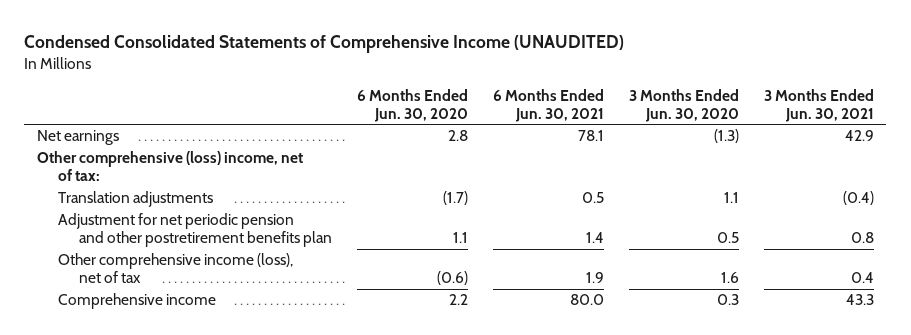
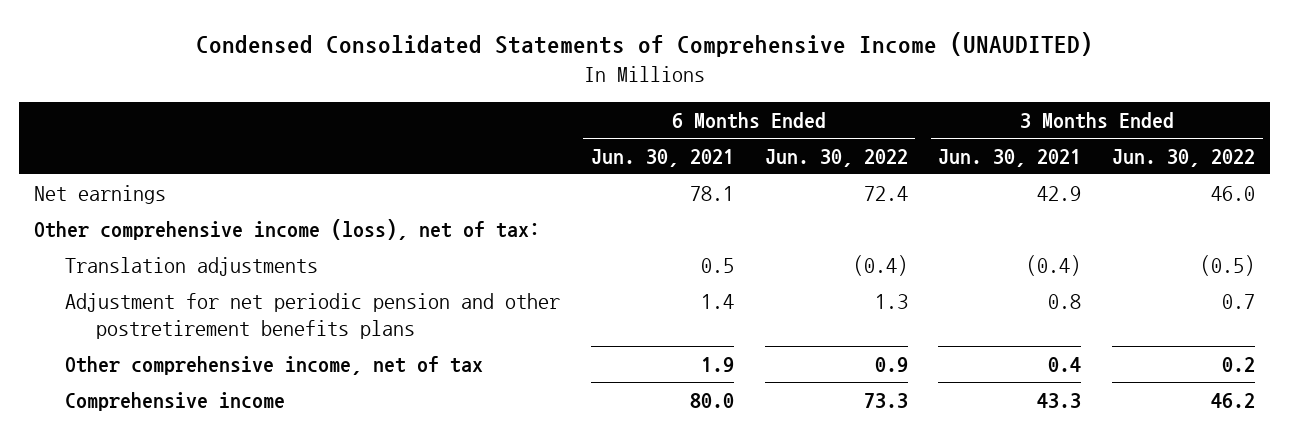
[357,88,469,122] 6 Months Ended Jun. 30, 2020 -> none
[628,88,739,122] 3 Months Ended Jun. 30, 2020 -> none
none -> [764,148,908,167] Jun. 30, 2022
none -> [1112,148,1256,167] Jun. 30, 2022
[36,151,303,182] Other comprehensive (loss) income, net of tax: -> [34,218,541,240] Other comprehensive income (loss), net of tax:
[58,213,333,248] Adjustment for net periodic pension and other postretirement benefits plan -> [65,292,561,339] Adjustment for net periodic pension and other postretirement benefits plans
[58,253,294,284] Other comprehensive income (loss), net of tax -> [65,355,484,375] Other comprehensive income, net of tax

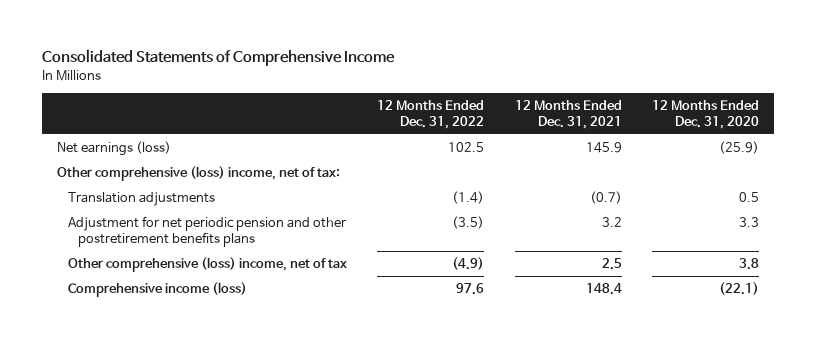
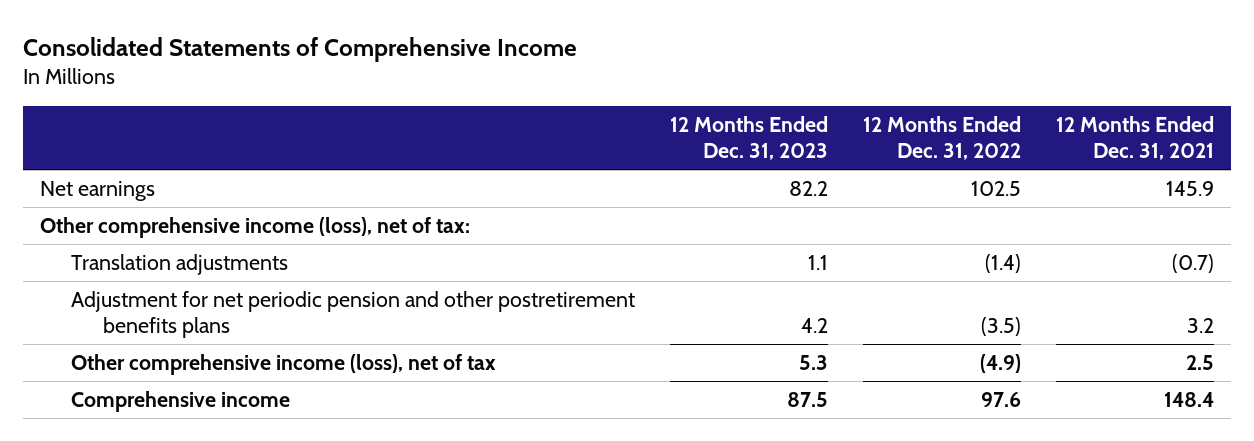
[652,99,760,129] 12 Months Ended Dec. 31, 2020 -> none
none -> [670,115,829,161] 12 Months Ended Dec. 31, 2023
[57,141,172,157] Net earnings (loss) -> [40,180,156,201] Net earnings
[57,166,341,182] Other comprehensive (loss) income, net of tax: -> [40,216,471,238] Other comprehensive income (loss), net of tax:
[67,257,347,273] Other comprehensive (loss) income, net of tax -> [71,353,497,375] Other comprehensive income (loss), net of tax
[67,282,247,298] Comprehensive income (loss) -> [71,390,291,412] Comprehensive income

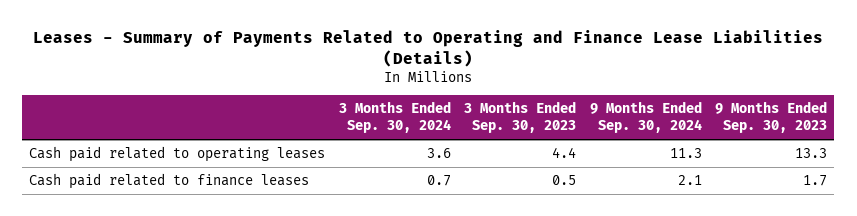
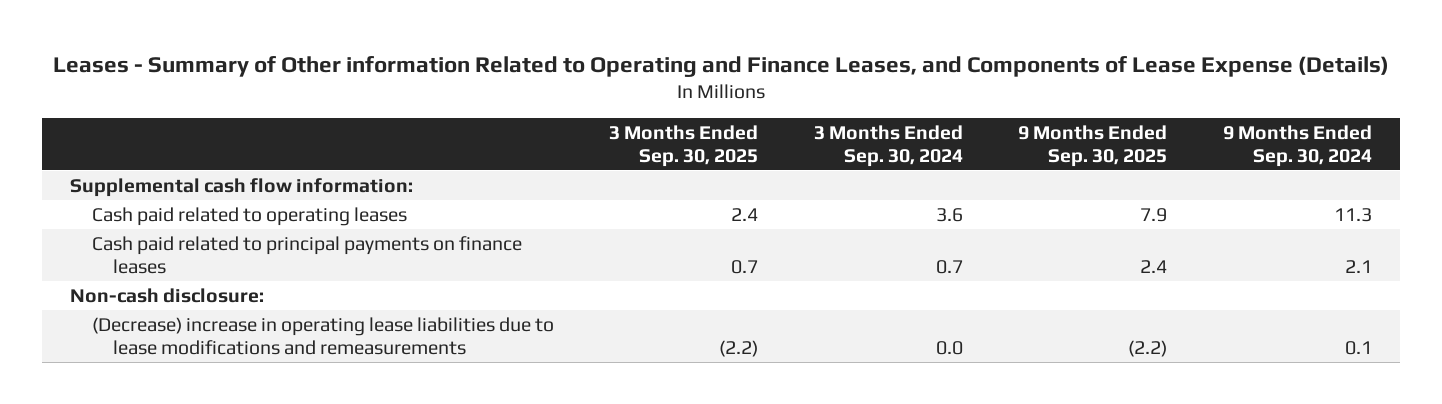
[33,30,824,67] Leases - Summary of Payments Related to Operating and Finance Lease Liabilities (Details) -> [52,56,1389,78] Leases - Summary of Other information Related to Operating and Finance Leases, and Components of Lease Expense (Details)
[464,101,577,134] 3 Months Ended Sep. 30, 2023 -> none
[715,101,828,134] 9 Months Ended Sep. 30, 2023 -> none
none -> [609,124,759,167] 3 Months Ended Sep. 30, 2025
none -> [1018,124,1168,167] 9 Months Ended Sep. 30, 2025
none -> [69,177,413,197] Supplemental cash flow information:
[29,173,310,190] Cash paid related to finance leases -> [91,235,522,274] Cash paid related to principal payments on finance leases
none -> [69,287,264,303] Non-cash disclosure:
none -> [91,316,554,355] (Decrease) increase in operating lease liabilities due to lease modifications and remeasurements

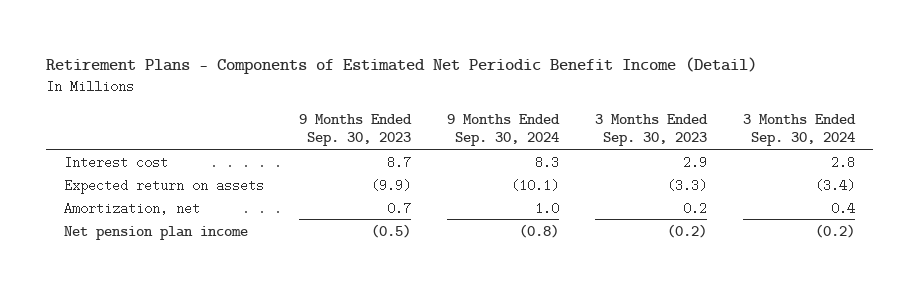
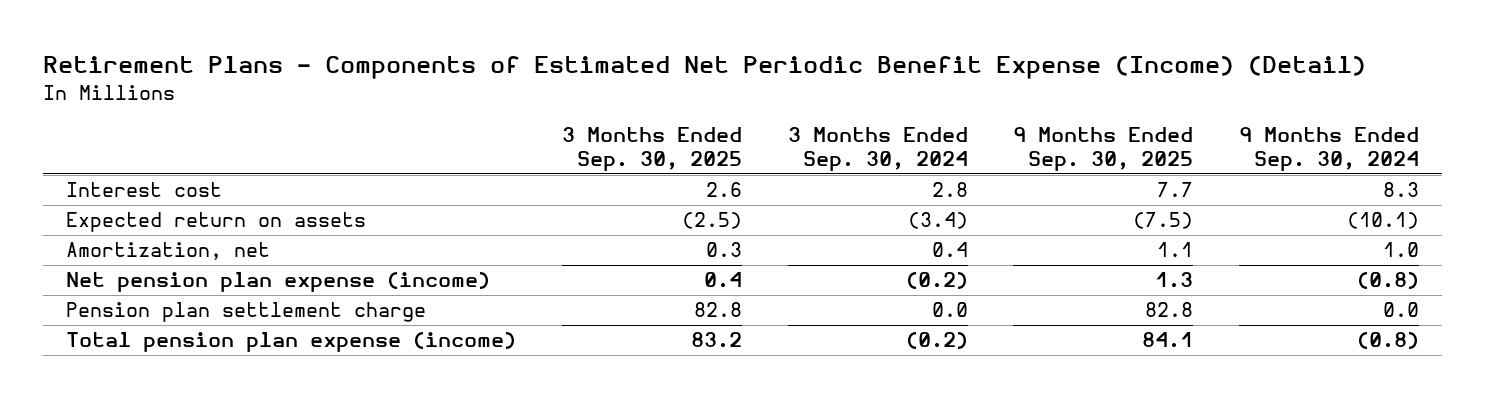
[45,57,757,75] Retirement Plans - Components of Estimated Net Periodic Benefit Income (Detail) -> [42,56,1366,80] Retirement Plans - Components of Estimated Net Periodic Benefit Expense (Income) (Detail)
[299,113,413,147] 9 Months Ended Sep. 30, 2023 -> none
[595,113,709,147] 3 Months Ended Sep. 30, 2023 -> none
none -> [561,126,742,172] 3 Months Ended Sep. 30, 2025
none -> [1013,126,1194,172] 9 Months Ended Sep. 30, 2025
none -> [65,272,490,293] Net pension plan expense (income)
none -> [65,302,426,323] Pension plan settlement charge
[63,225,248,240] Net pension plan income -> [65,332,516,353] Total pension plan expense (income)

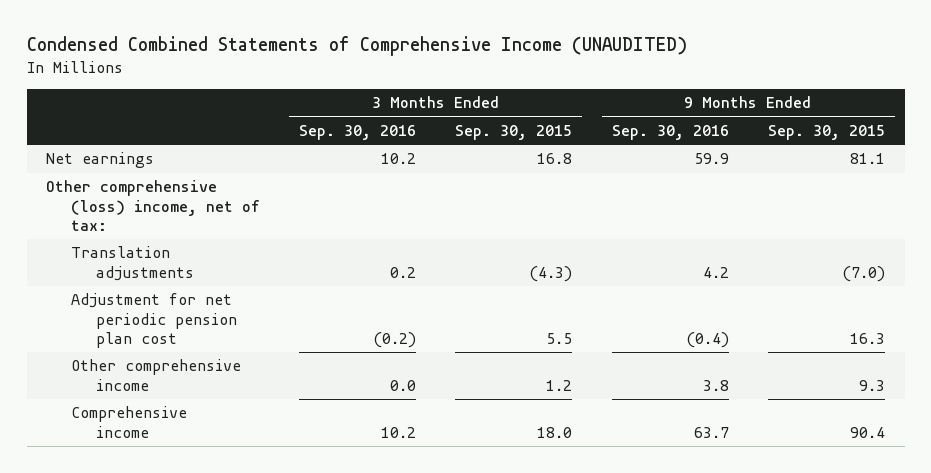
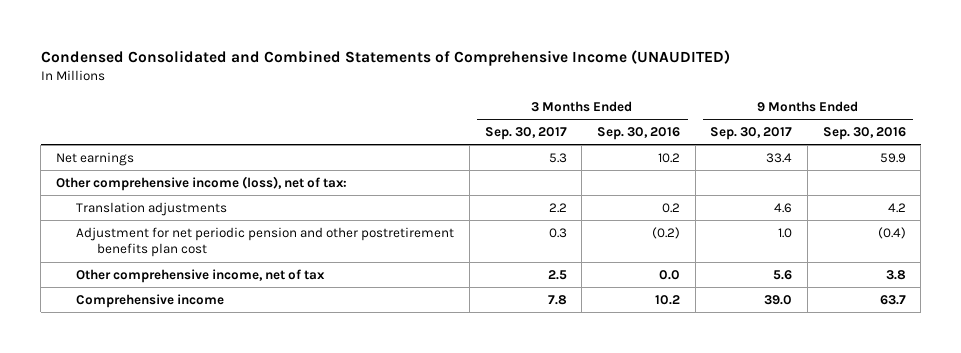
[26,36,687,57] Condensed Combined Statements of Comprehensive Income (UNAUDITED) -> [40,49,730,66] Condensed Consolidated and Combined Statements of Comprehensive Income (UNAUDITED)
[455,124,573,140] Sep. 30, 2015 -> none
[768,124,886,140] Sep. 30, 2015 -> none
none -> [484,127,567,141] Sep. 30, 2017
none -> [710,127,793,141] Sep. 30, 2017
[46,180,261,231] Other comprehensive (loss) income, net of tax: -> [55,175,347,191] Other comprehensive income (loss), net of tax:
[71,293,238,348] Adjustment for net periodic pension plan cost -> [76,226,455,258] Adjustment for net periodic pension and other postretirement benefits plan cost
[71,359,242,391] Other comprehensive income -> [76,268,326,283] Other comprehensive income, net of tax

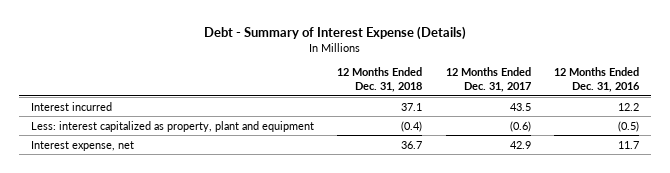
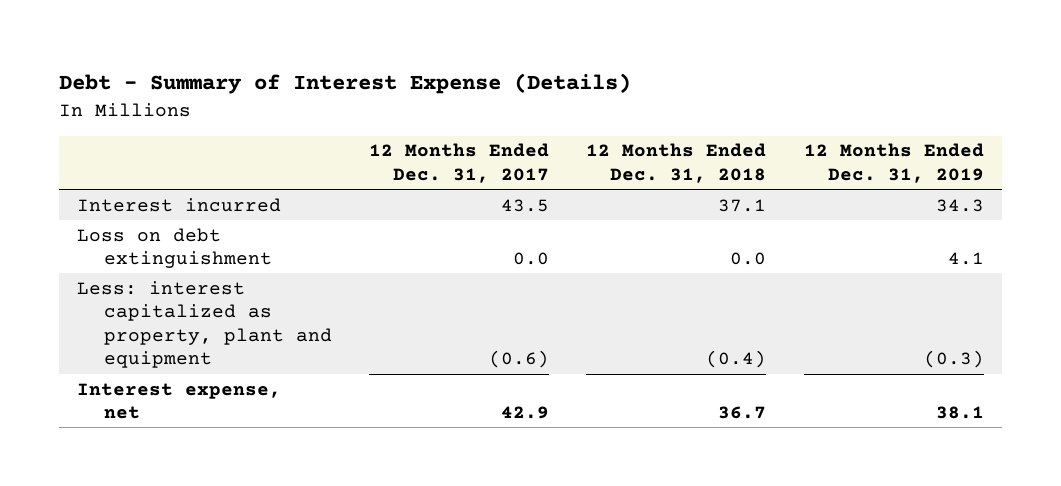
[554,67,641,93] 12 Months Ended Dec. 31, 2016 -> none
none -> [803,143,984,183] 12 Months Ended Dec. 31, 2019
none -> [77,227,273,269] Loss on debt extinguishment

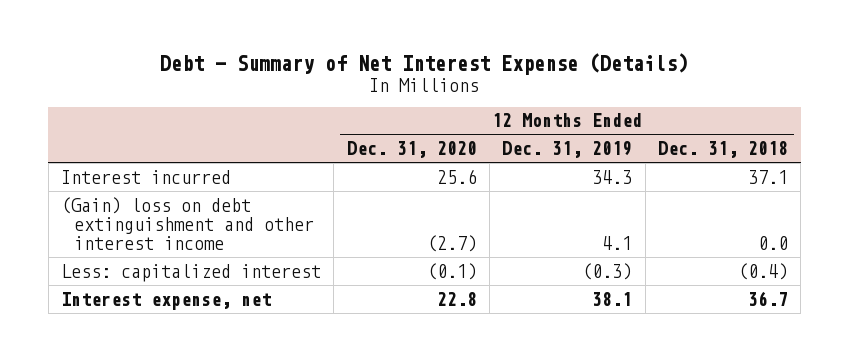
[58,73,631,95] Debt - Summary of Interest Expense (Details) -> [160,53,689,76] Debt - Summary of Net Interest Expense (Details)
[369,143,550,183] 12 Months Ended Dec. 31, 2017 -> none
none -> [346,141,477,159] Dec. 31, 2020
[77,227,273,269] Loss on debt extinguishment -> none
none -> [60,196,315,251] (Gain) loss on debt extinguishment and other interest income
[77,280,333,369] Less: interest capitalized as property, plant and equipment -> [60,263,321,282] Less: capitalized interest

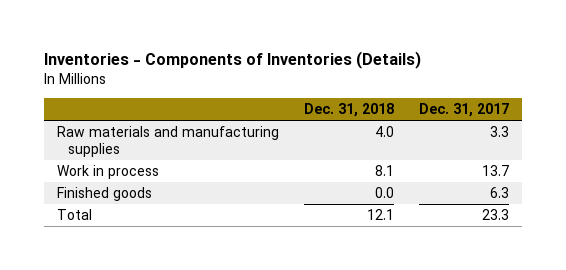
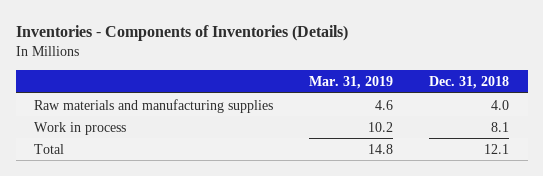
[419,103,510,118] Dec. 31, 2017 -> none
none -> [309,75,394,89] Mar. 31, 2019
[56,187,152,202] Finished goods -> none

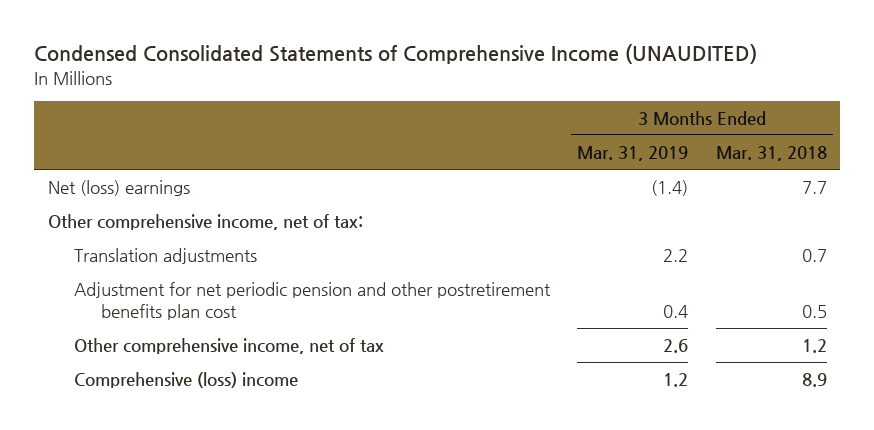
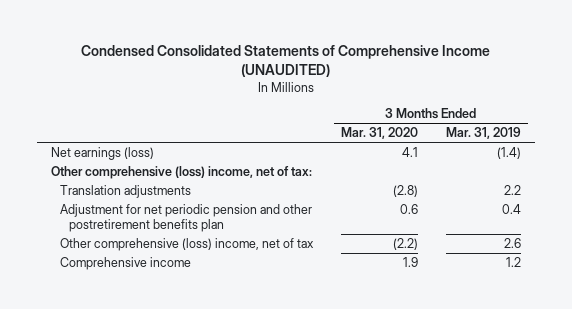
[715,145,827,161] Mar. 31, 2018 -> none
none -> [341,127,419,140] Mar. 31, 2020
[47,180,190,197] Net (loss) earnings -> [51,146,155,160] Net earnings (loss)
[47,214,363,231] Other comprehensive income, net of tax: -> [51,165,313,179] Other comprehensive (loss) income, net of tax:
[74,282,552,320] Adjustment for net periodic pension and other postretirement benefits plan cost -> [60,203,313,232] Adjustment for net periodic pension and other postretirement benefits plan
[74,338,385,355] Other comprehensive income, net of tax -> [60,237,315,251] Other comprehensive (loss) income, net of tax
[74,372,299,389] Comprehensive (loss) income -> [60,256,192,270] Comprehensive income

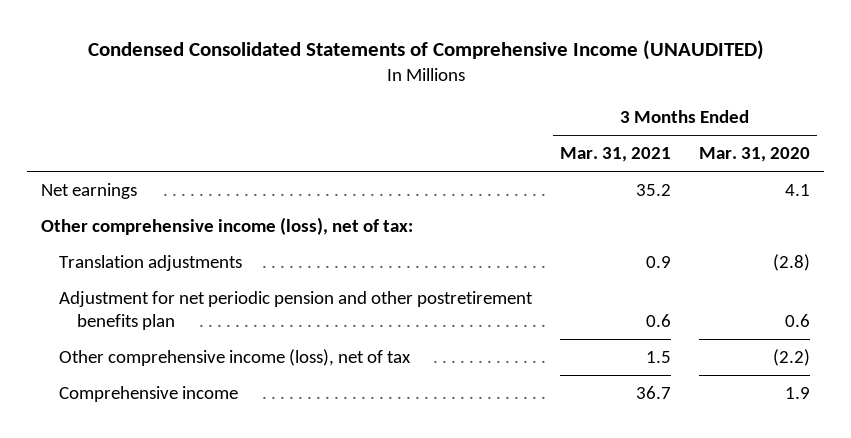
[446,127,522,140] Mar. 31, 2019 -> none
none -> [560,147,672,163] Mar. 31, 2021
[51,146,155,160] Net earnings (loss) -> [41,182,138,199] Net earnings
[51,165,313,179] Other comprehensive (loss) income, net of tax: -> [41,216,414,235] Other comprehensive income (loss), net of tax:
[60,237,315,251] Other comprehensive (loss) income, net of tax -> [59,348,412,366] Other comprehensive income (loss), net of tax

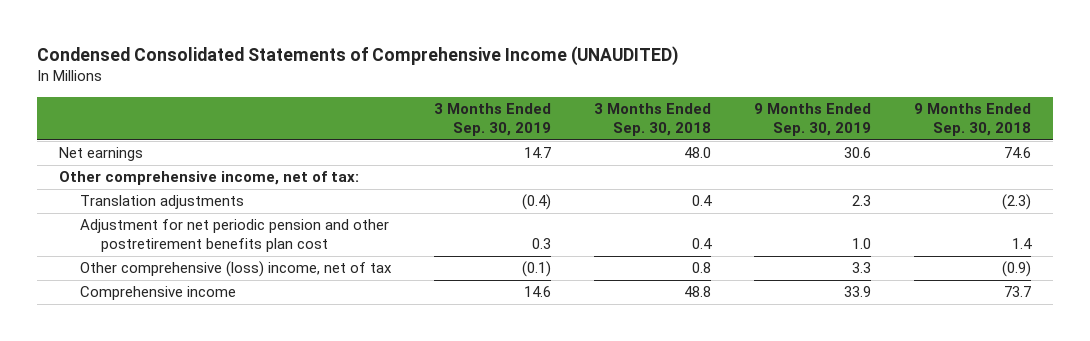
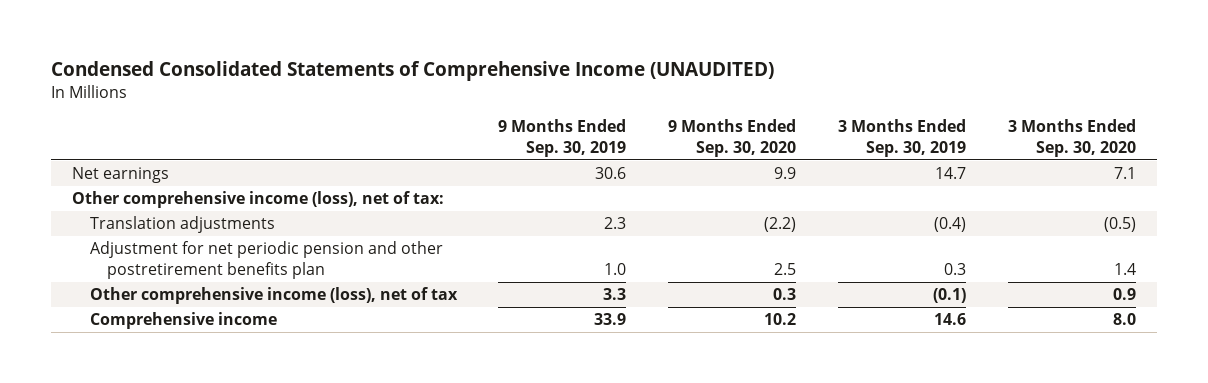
[594,103,712,136] 3 Months Ended Sep. 30, 2018 -> none
[914,103,1032,136] 9 Months Ended Sep. 30, 2018 -> none
none -> [668,119,797,157] 9 Months Ended Sep. 30, 2020
none -> [1008,119,1137,157] 3 Months Ended Sep. 30, 2020
[58,171,359,186] Other comprehensive income, net of tax: -> [71,191,444,209] Other comprehensive income (loss), net of tax:
[79,219,389,253] Adjustment for net periodic pension and other postretirement benefits plan cost -> [89,241,443,280] Adjustment for net periodic pension and other postretirement benefits plan
[79,261,392,278] Other comprehensive (loss) income, net of tax -> [89,287,458,305] Other comprehensive income (loss), net of tax

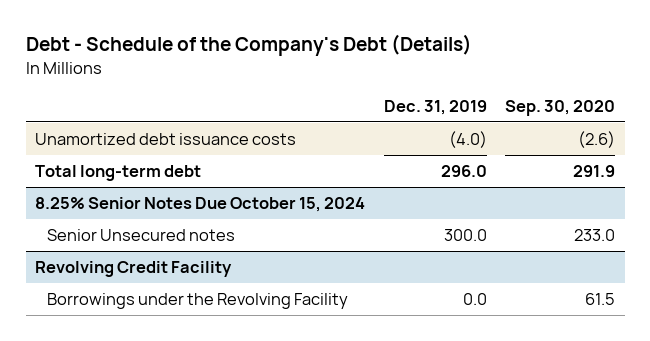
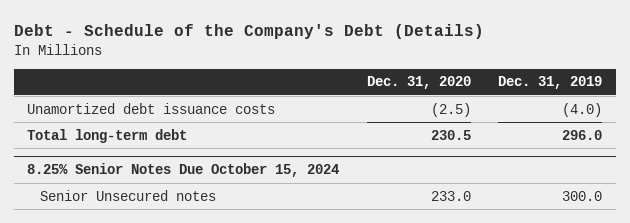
[505,100,616,117] Sep. 30, 2020 -> none
none -> [366,76,471,90] Dec. 31, 2020
[34,260,232,277] Revolving Credit Facility -> none
[46,292,348,309] Borrowings under the Revolving Facility -> none

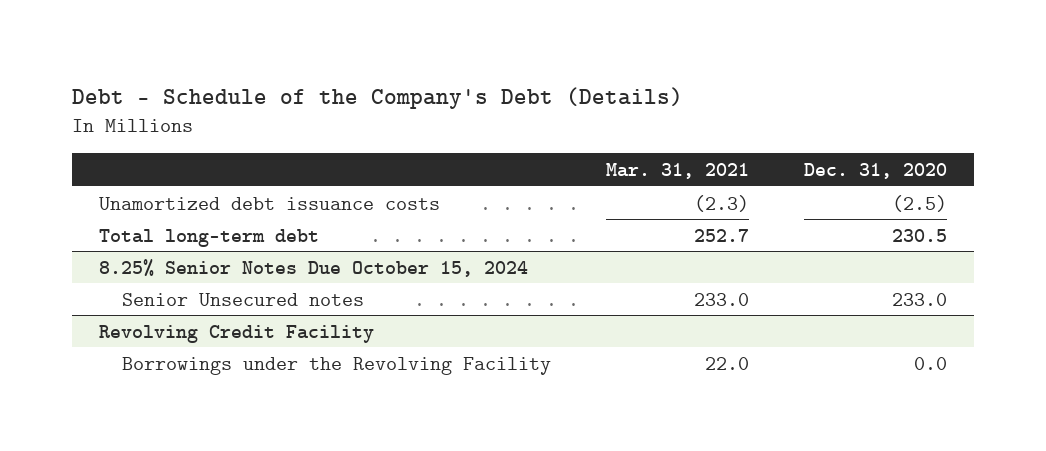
[498,76,603,90] Dec. 31, 2019 -> none
none -> [605,162,749,179] Mar. 31, 2021
none -> [99,324,375,343] Revolving Credit Facility
none -> [122,356,552,375] Borrowings under the Revolving Facility

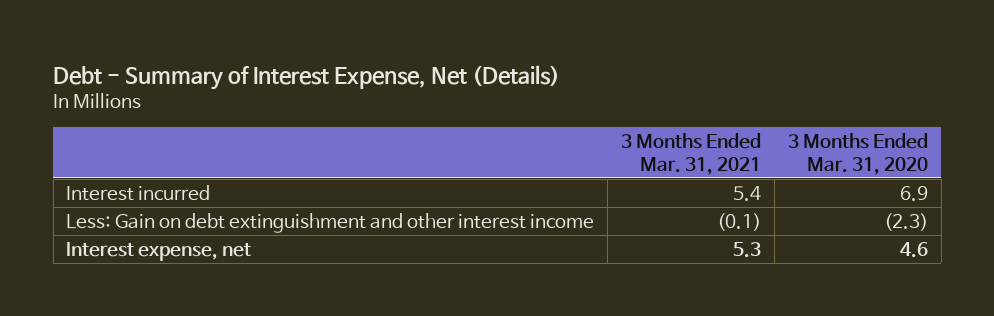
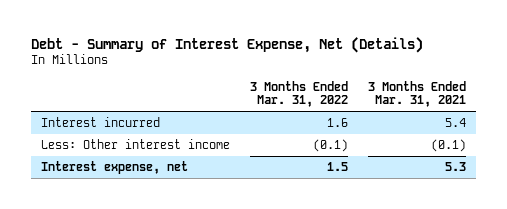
[787,133,928,175] 3 Months Ended Mar. 31, 2020 -> none
none -> [249,80,348,108] 3 Months Ended Mar. 31, 2022
[66,212,595,233] Less: Gain on debt extinguishment and other interest income -> none
none -> [40,138,230,149] Less: Other interest income

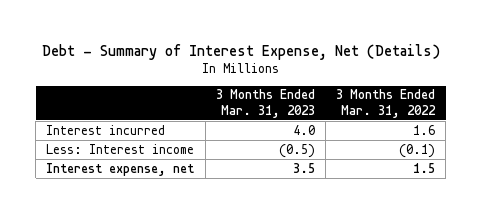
[368,80,467,108] 3 Months Ended Mar. 31, 2021 -> none
none -> [215,89,315,118] 3 Months Ended Mar. 31, 2023
[40,138,230,149] Less: Other interest income -> [46,143,195,154] Less: Interest income

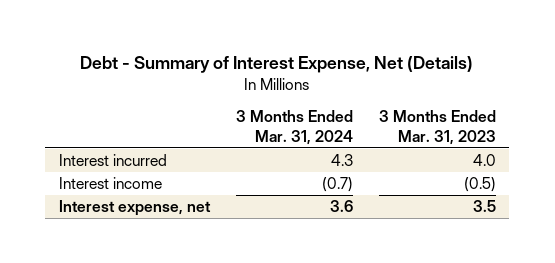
[336,89,437,118] 3 Months Ended Mar. 31, 2022 -> none
none -> [235,110,353,145] 3 Months Ended Mar. 31, 2024
[46,143,195,154] Less: Interest income -> [58,177,162,190] Interest income

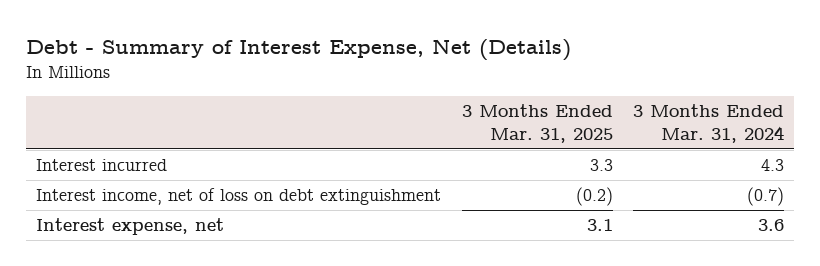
[379,110,497,145] 3 Months Ended Mar. 31, 2023 -> none
none -> [461,104,613,144] 3 Months Ended Mar. 31, 2025
[58,177,162,190] Interest income -> none
none -> [36,188,442,206] Interest income, net of loss on debt extinguishment

